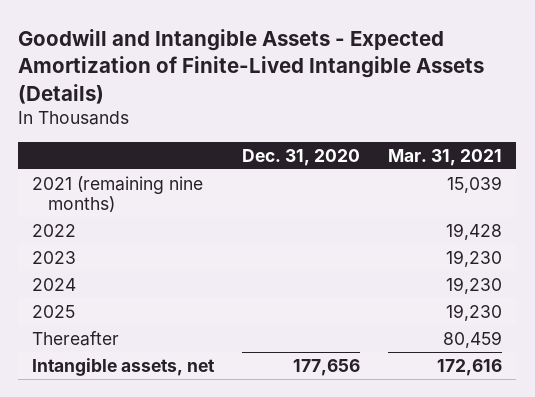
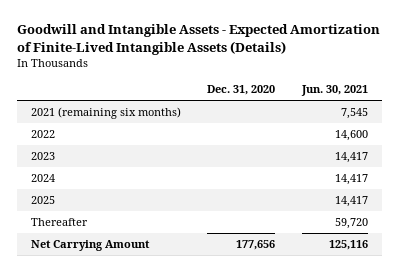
[388,148,503,166] Mar. 31, 2021 -> none
none -> [301,85,369,97] Jun. 30, 2021
[32,175,204,213] 2021 (remaining nine months) -> [30,107,181,120] 2021 (remaining six months)
[32,357,216,376] Intangible assets, net -> [30,240,150,252] Net Carrying Amount

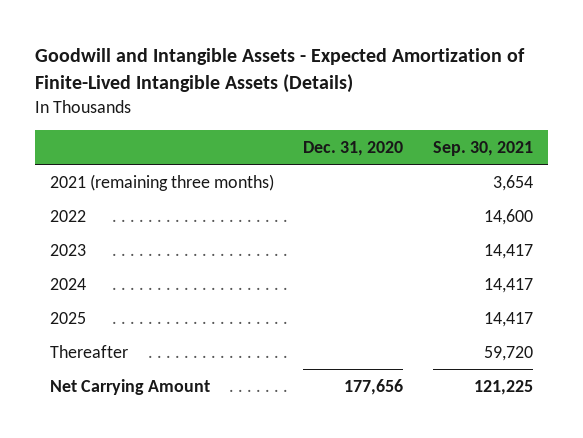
[301,85,369,97] Jun. 30, 2021 -> none
none -> [433,141,534,157] Sep. 30, 2021
[30,107,181,120] 2021 (remaining six months) -> [49,173,274,191] 2021 (remaining three months)

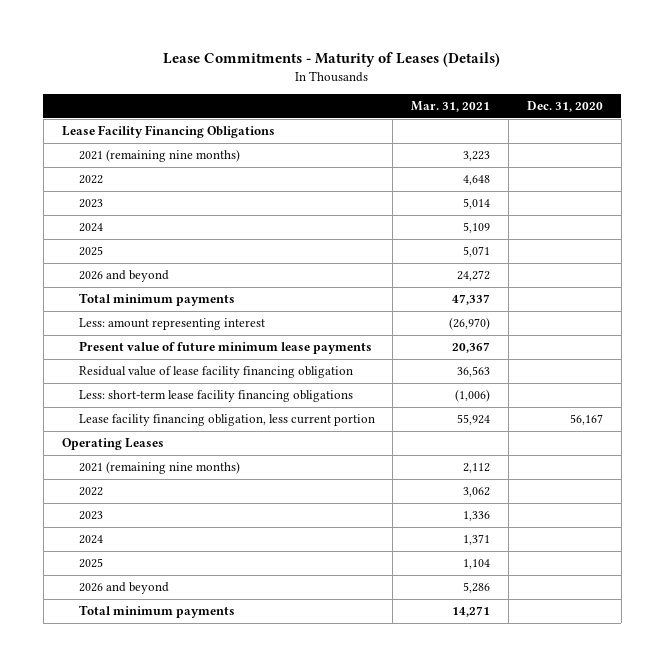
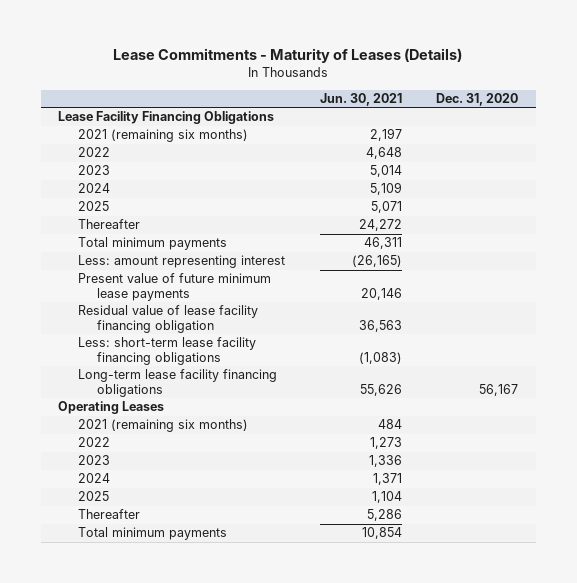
[411,101,491,113] Mar. 31, 2021 -> none
none -> [319,92,402,106] Jun. 30, 2021
[78,149,240,163] 2021 (remaining nine months) -> [77,129,248,143] 2021 (remaining six months)
[78,270,169,283] 2026 and beyond -> [77,219,140,230] Thereafter
[78,414,375,427] Lease facility financing obligation, less current portion -> [77,369,277,397] Long-term lease facility financing obligations
[78,461,240,475] 2021 (remaining nine months) -> [77,419,248,433] 2021 (remaining six months)
[78,582,169,595] 2026 and beyond -> [77,509,140,520] Thereafter

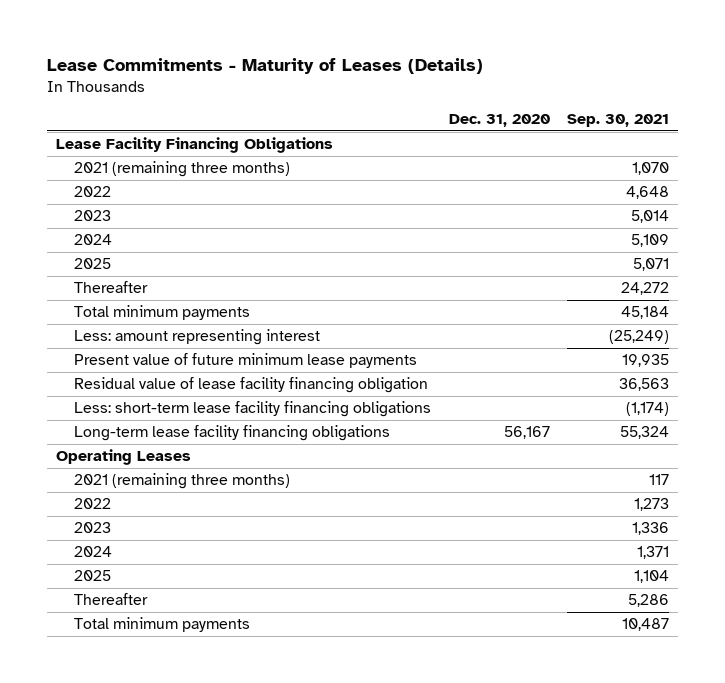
[319,92,402,106] Jun. 30, 2021 -> none
none -> [567,114,670,128] Sep. 30, 2021
[77,129,248,143] 2021 (remaining six months) -> [73,161,290,178] 2021 (remaining three months)
[77,419,248,433] 2021 (remaining six months) -> [73,473,290,490] 2021 (remaining three months)

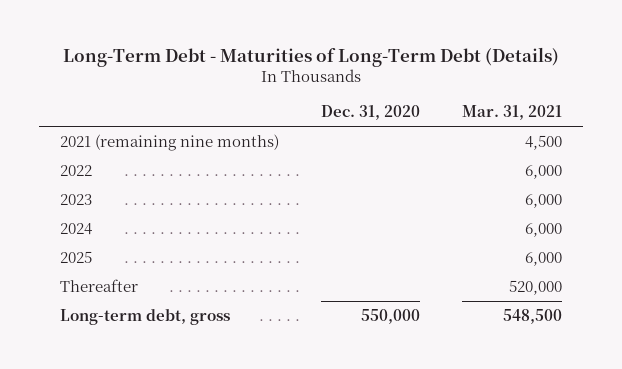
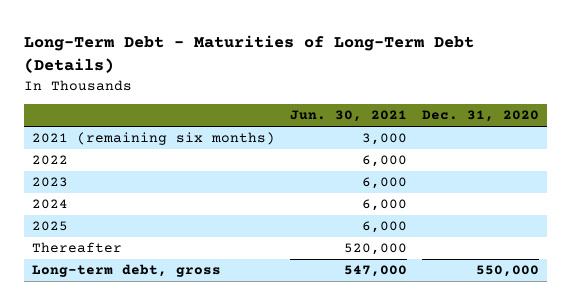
[462,105,563,121] Mar. 31, 2021 -> none
none -> [290,110,408,123] Jun. 30, 2021
[60,133,280,151] 2021 (remaining nine months) -> [31,132,275,146] 2021 (remaining six months)

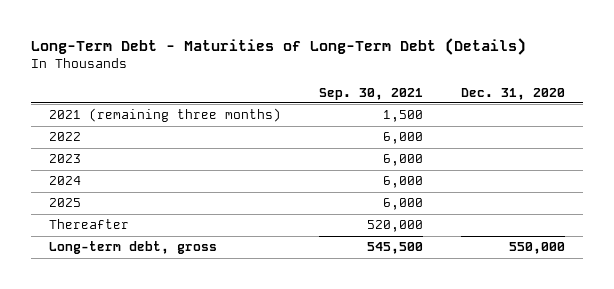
[290,110,408,123] Jun. 30, 2021 -> none
none -> [318,87,423,100] Sep. 30, 2021
[31,132,275,146] 2021 (remaining six months) -> [49,108,282,123] 2021 (remaining three months)

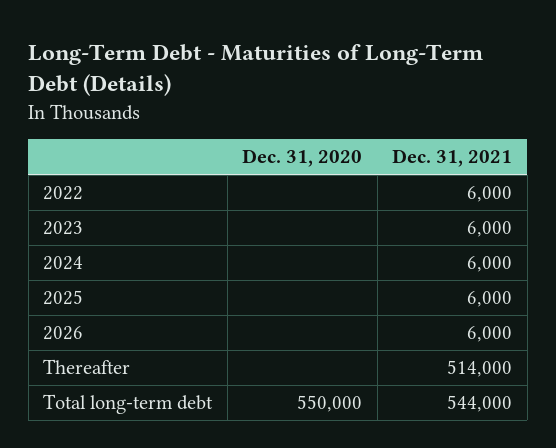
[318,87,423,100] Sep. 30, 2021 -> none
none -> [392,149,513,168] Dec. 31, 2021
[49,108,282,123] 2021 (remaining three months) -> none
none -> [43,326,84,341] 2026
[49,241,218,255] Long-term debt, gross -> [43,394,214,415] Total long-term debt

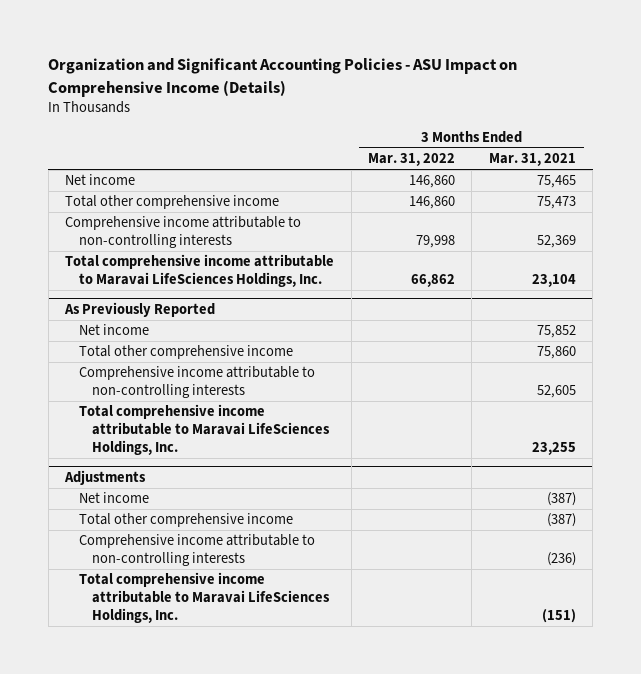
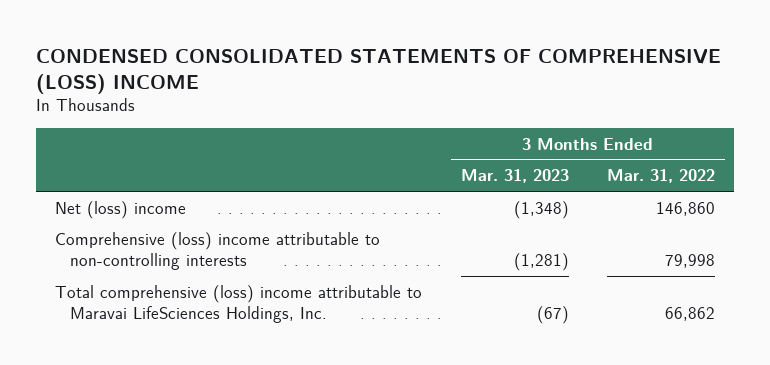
[48,58,518,97] Organization and Significant Accounting Policies - ASU Impact on Comprehensive Income (Details) -> [36,48,722,94] CONDENSED CONSOLIDATED STATEMENTS OF COMPREHENSIVE (LOSS) INCOME
[488,153,576,167] Mar. 31, 2021 -> none
none -> [460,169,569,184] Mar. 31, 2023
[65,195,280,210] Total other comprehensive income -> none
[64,302,216,318] As Previously Reported -> none
[78,324,149,336] Net income -> none
[78,345,293,360] Total other comprehensive income -> none
[78,366,315,399] Comprehensive income attributable to non-controlling interests -> none
[78,404,331,455] Total comprehensive income attributable to Maravai LifeSciences Holdings, Inc. -> none
[64,470,147,486] Adjustments -> none
[78,492,149,504] Net income -> none
[78,513,293,528] Total other comprehensive income -> none
[78,534,315,567] Comprehensive income attributable to non-controlling interests -> none
[78,572,331,623] Total comprehensive income attributable to Maravai LifeSciences Holdings, Inc. -> none
[65,174,136,186] Net income -> [55,200,187,219] Net (loss) income
[65,216,302,249] Comprehensive income attributable to non-controlling interests -> [55,231,381,270] Comprehensive (loss) income attributable to non-controlling interests
[65,254,335,288] Total comprehensive income attributable to Maravai LifeSciences Holdings, Inc. -> [55,284,423,323] Total comprehensive (loss) income attributable to Maravai LifeSciences Holdings, Inc.

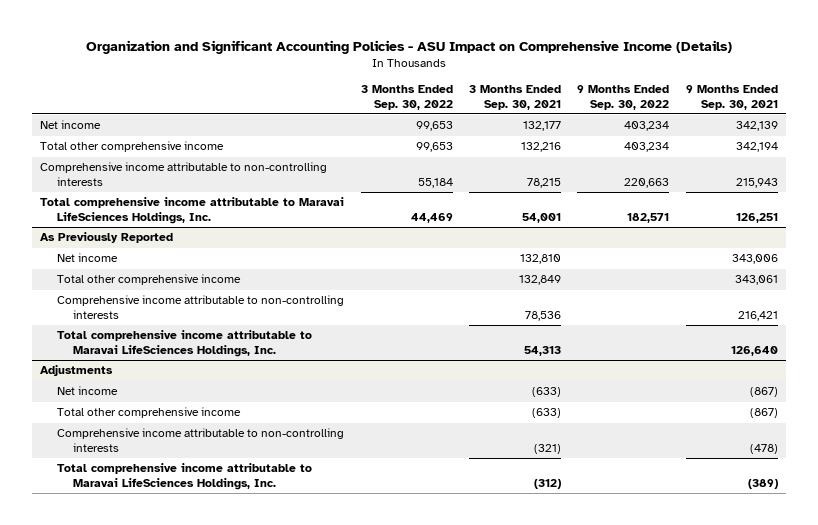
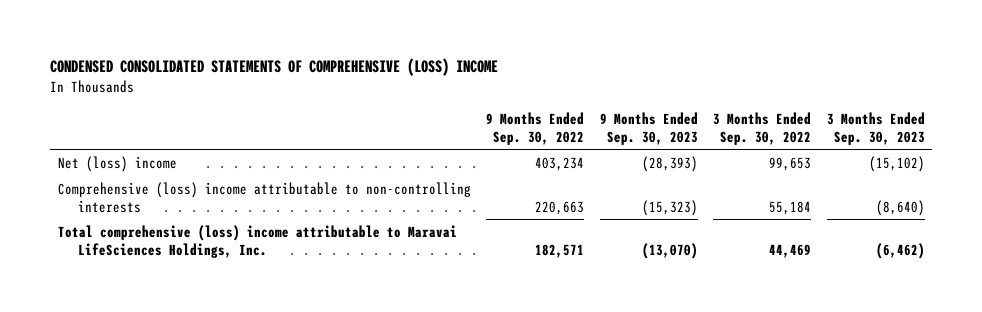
[85,39,732,54] Organization and Significant Accounting Policies - ASU Impact on Comprehensive Income (Details) -> [49,58,498,77] CONDENSED CONSOLIDATED STATEMENTS OF COMPREHENSIVE (LOSS) INCOME
[468,85,561,110] 3 Months Ended Sep. 30, 2021 -> none
[685,85,778,110] 9 Months Ended Sep. 30, 2021 -> none
none -> [599,111,698,145] 9 Months Ended Sep. 30, 2023
none -> [826,111,925,145] 3 Months Ended Sep. 30, 2023
[40,141,225,153] Total other comprehensive income -> none
[40,232,174,244] As Previously Reported -> none
[56,253,118,263] Net income -> none
[56,274,241,286] Total other comprehensive income -> none
[56,295,344,319] Comprehensive income attributable to non-controlling interests -> none
[56,330,312,357] Total comprehensive income attributable to Maravai LifeSciences Holdings, Inc. -> none
[40,365,114,377] Adjustments -> none
[56,386,118,396] Net income -> none
[56,407,241,419] Total other comprehensive income -> none
[56,428,344,452] Comprehensive income attributable to non-controlling interests -> none
[56,463,312,490] Total comprehensive income attributable to Maravai LifeSciences Holdings, Inc. -> none
[40,120,102,130] Net income -> [57,155,177,172] Net (loss) income
[40,162,328,186] Comprehensive income attributable to non-controlling interests -> [57,181,471,213] Comprehensive (loss) income attributable to non-controlling interests
[40,197,345,224] Total comprehensive income attributable to Maravai LifeSciences Holdings, Inc. -> [57,224,457,258] Total comprehensive (loss) income attributable to Maravai LifeSciences Holdings, Inc.

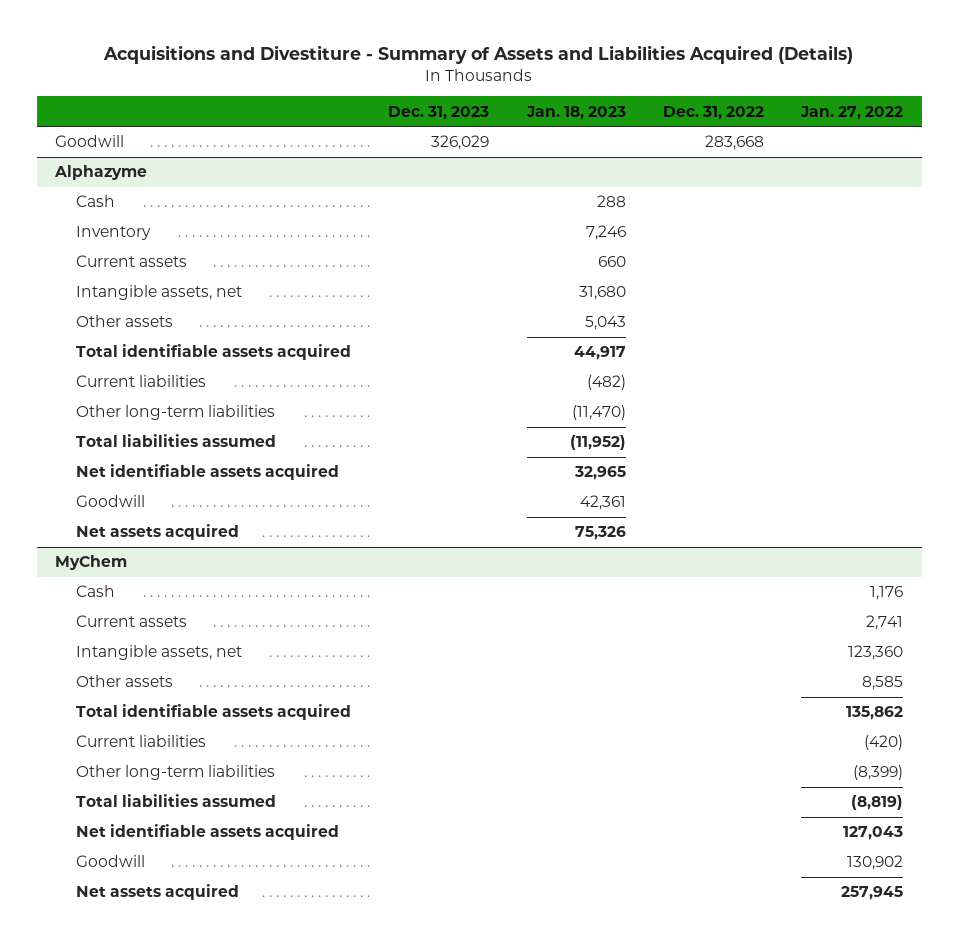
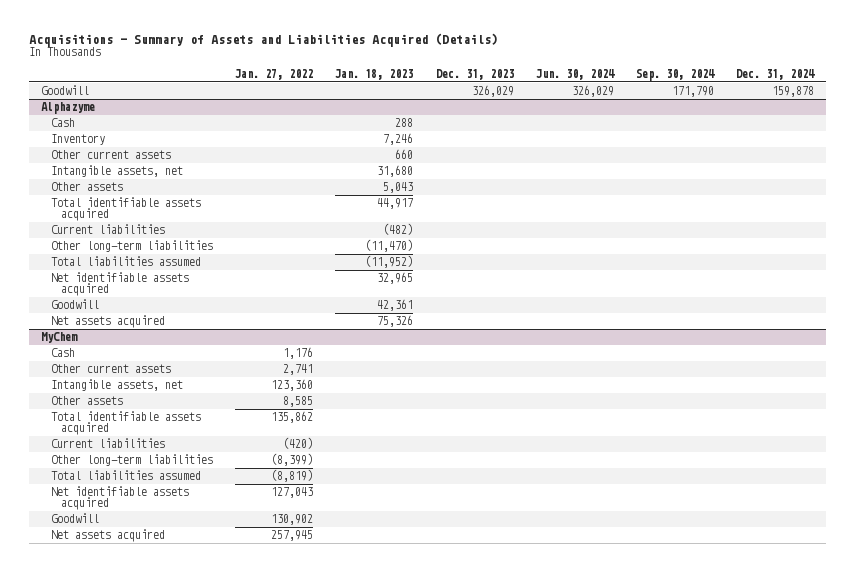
[103,45,854,65] Acquisitions and Divestiture - Summary of Assets and Liabilities Acquired (Details) -> [29,32,499,47] Acquisitions - Summary of Assets and Liabilities Acquired (Details)
[662,105,764,120] Dec. 31, 2022 -> none
none -> [535,68,615,80] Jun. 30, 2024
none -> [636,68,716,81] Sep. 30, 2024
none -> [736,68,816,80] Dec. 31, 2024
[75,255,187,268] Current assets -> [50,150,171,160] Other current assets
[75,615,187,628] Current assets -> [50,364,171,374] Other current assets

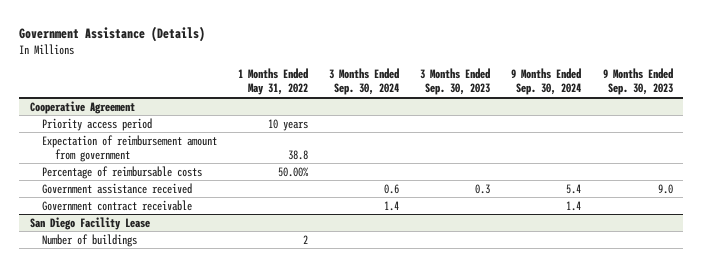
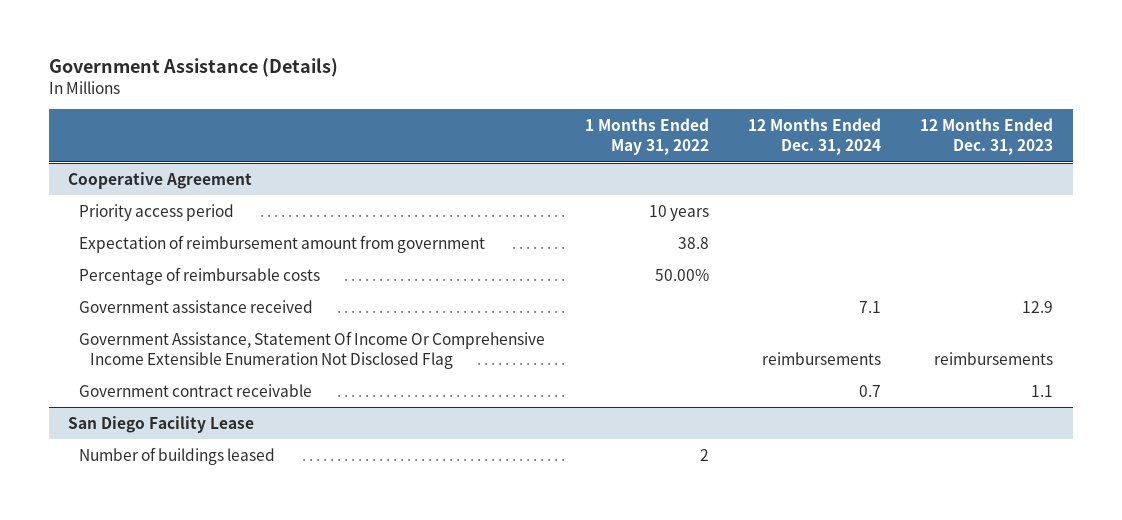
[329,68,400,96] 3 Months Ended Sep. 30, 2024 -> none
[420,68,491,96] 3 Months Ended Sep. 30, 2023 -> none
[511,68,582,96] 9 Months Ended Sep. 30, 2024 -> none
[602,68,673,96] 9 Months Ended Sep. 30, 2023 -> none
none -> [748,118,882,156] 12 Months Ended Dec. 31, 2024
none -> [920,118,1054,156] 12 Months Ended Dec. 31, 2023
none -> [79,330,546,369] Government Assistance, Statement Of Income Or Comprehensive Income Extensible Enumeration Not Disclosed Flag
[42,233,138,247] Number of buildings -> [79,446,276,465] Number of buildings leased

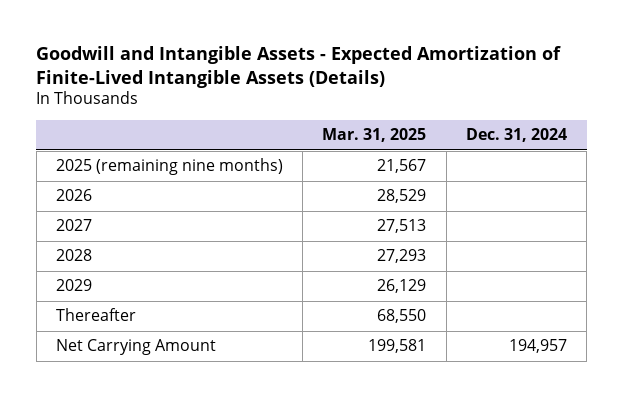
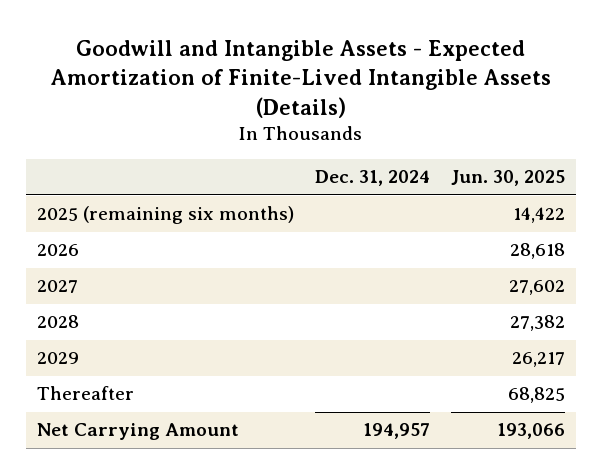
[322,128,427,143] Mar. 31, 2025 -> none
none -> [451,170,566,187] Jun. 30, 2025
[56,158,284,176] 2025 (remaining nine months) -> [36,206,294,225] 2025 (remaining six months)

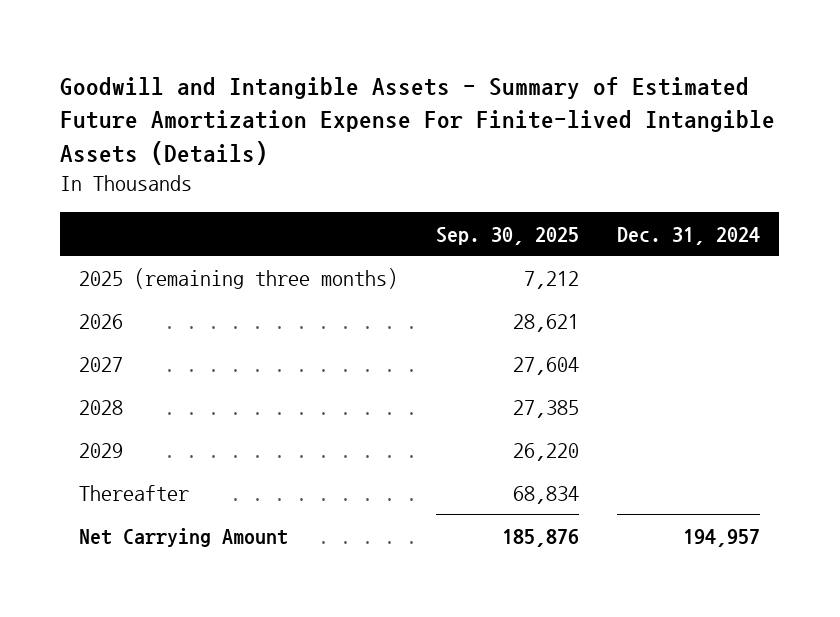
[51,39,552,118] Goodwill and Intangible Assets - Expected Amortization of Finite-Lived Intangible Assets (Details) -> [60,76,776,166] Goodwill and Intangible Assets - Summary of Estimated Future Amortization Expense For Finite-lived Intangible Assets (Details)
[451,170,566,187] Jun. 30, 2025 -> none
none -> [436,226,580,245] Sep. 30, 2025
[36,206,294,225] 2025 (remaining six months) -> [79,267,399,289] 2025 (remaining three months)

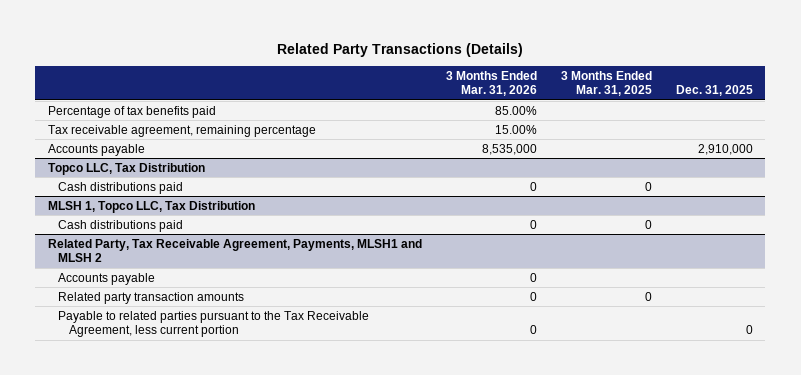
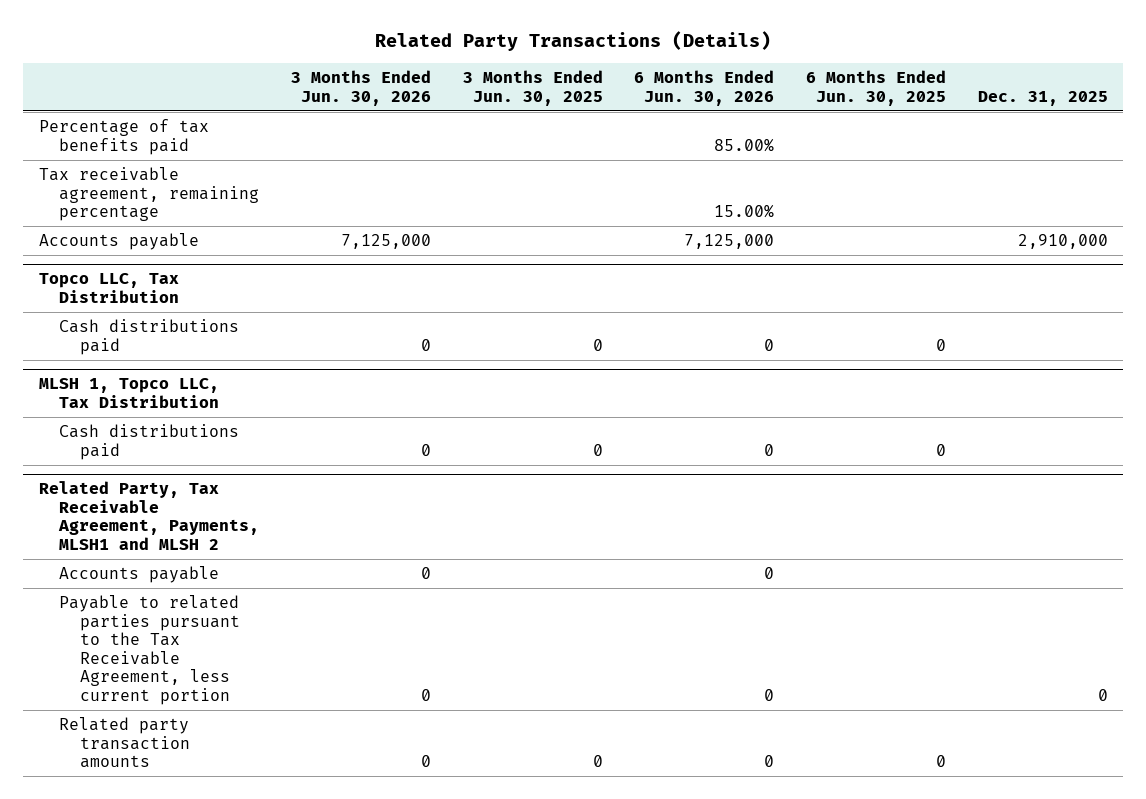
[445,71,537,97] 3 Months Ended Mar. 31, 2026 -> none
[560,71,652,97] 3 Months Ended Mar. 31, 2025 -> none
none -> [290,70,431,106] 3 Months Ended Jun. 30, 2026
none -> [462,70,603,106] 3 Months Ended Jun. 30, 2025
none -> [634,70,775,106] 6 Months Ended Jun. 30, 2026
none -> [805,70,946,106] 6 Months Ended Jun. 30, 2025
[58,291,245,304] Related party transaction amounts -> [59,717,190,769] Related party transaction amounts

